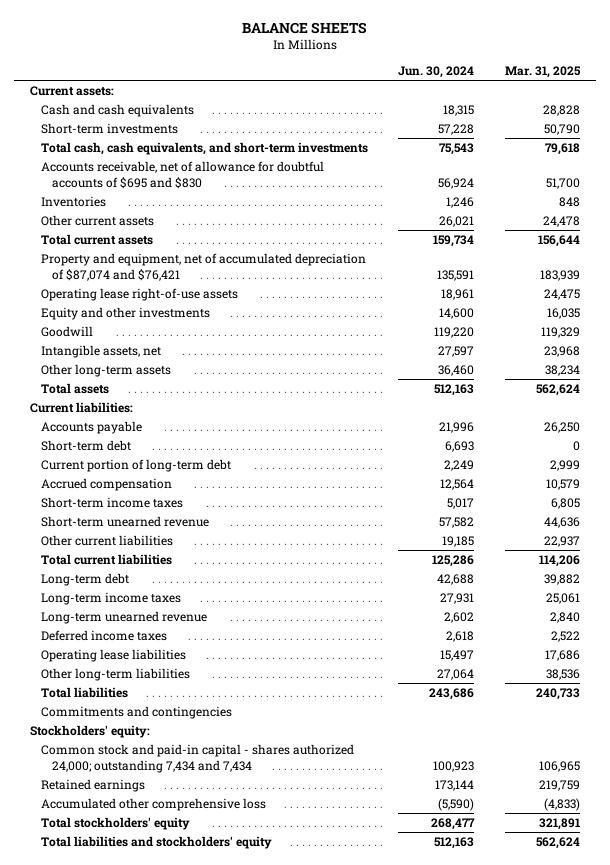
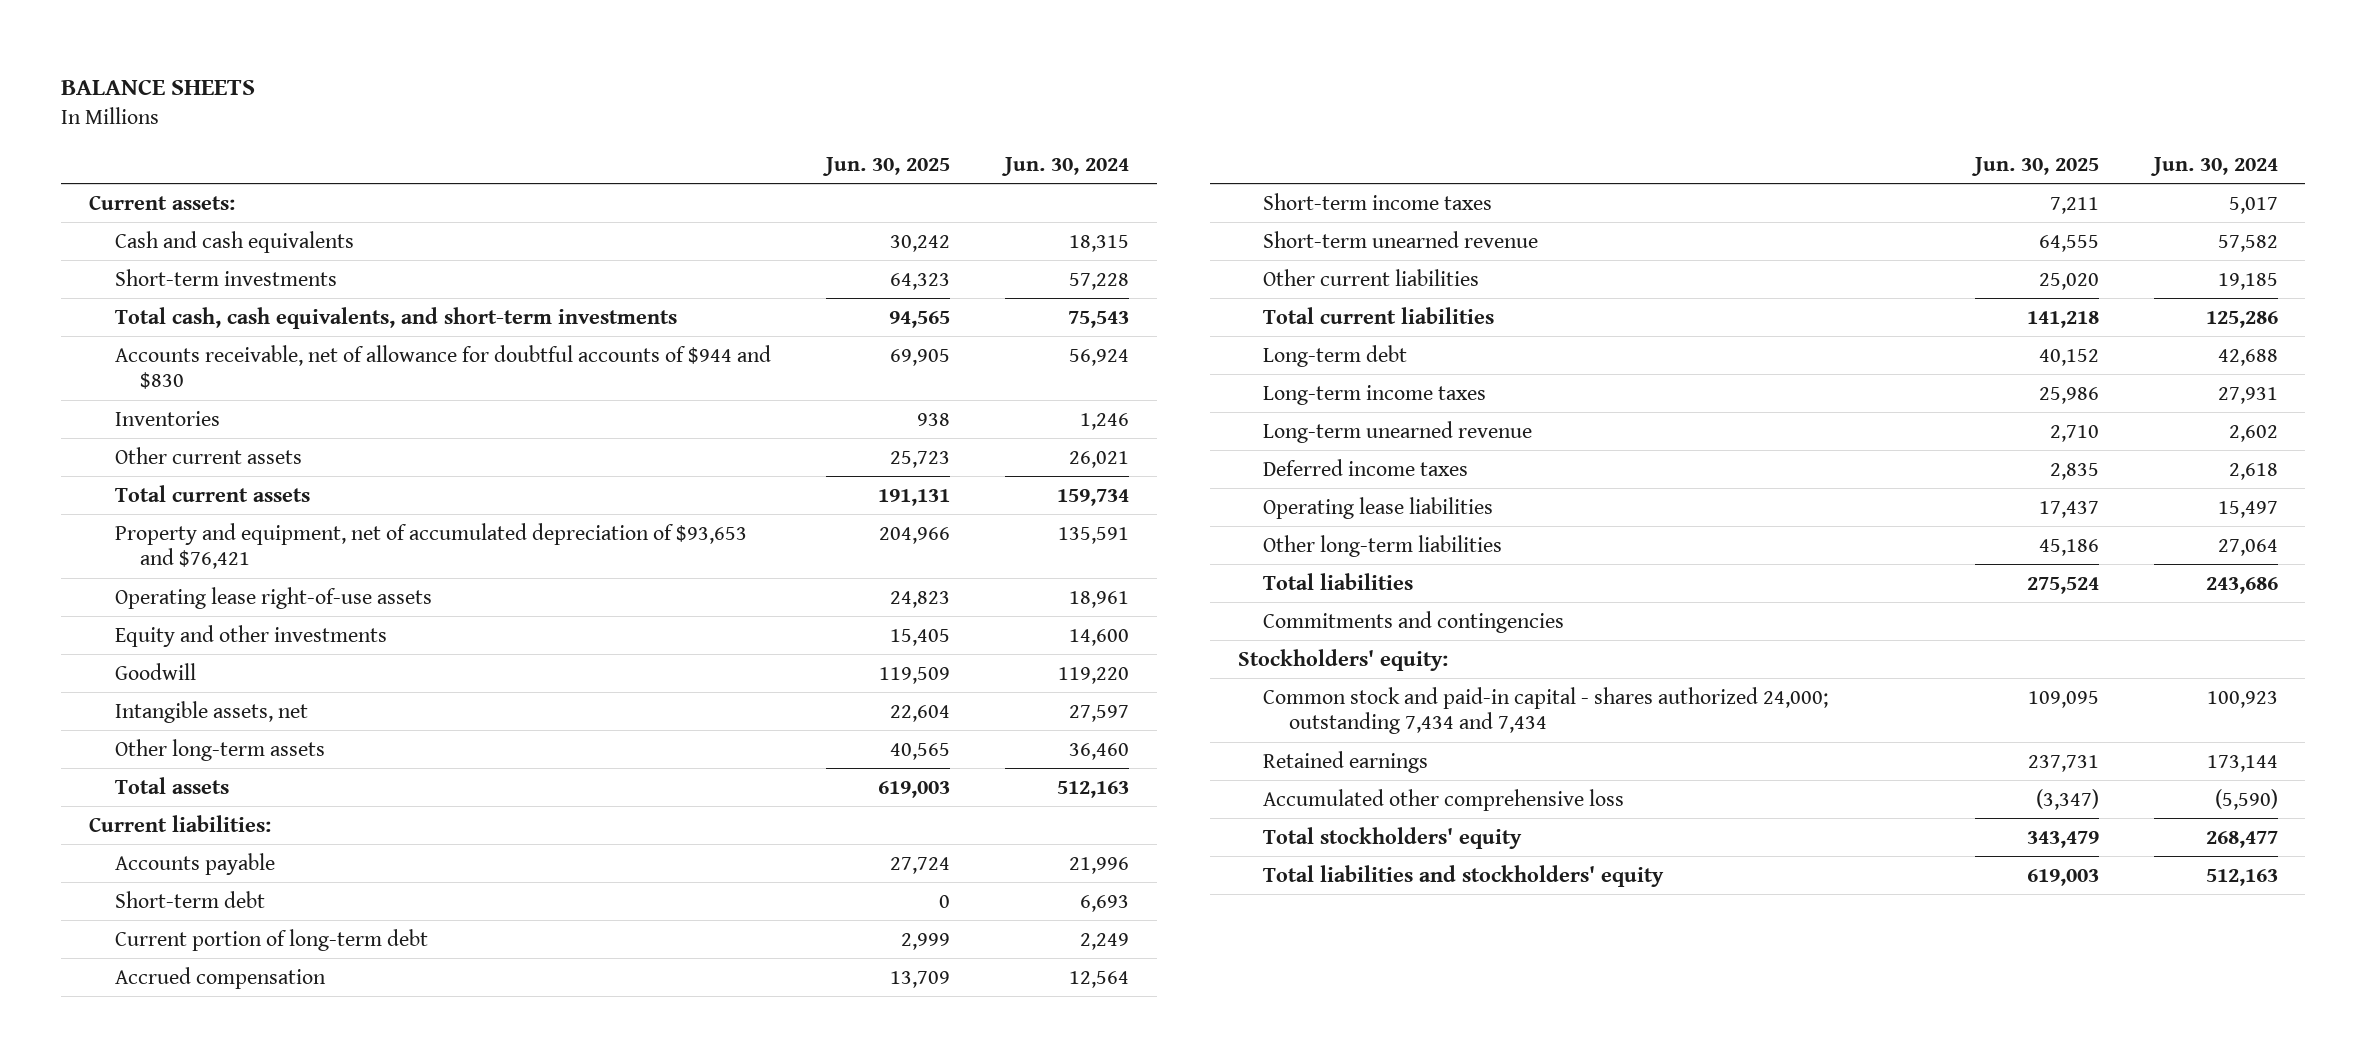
[505,66,582,79] Mar. 31, 2025 -> none
none -> [821,156,950,176] Jun. 30, 2025
[40,160,324,189] Accounts receivable, net of allowance for doubtful accounts of $695 and $830 -> [114,344,771,390] Accounts receivable, net of allowance for doubtful accounts of $944 and $830
[40,252,366,281] Property and equipment, net of accumulated depreciation of $87,074 and $76,421 -> [114,522,747,570] Property and equipment, net of accumulated depreciation of $93,653 and $76,421

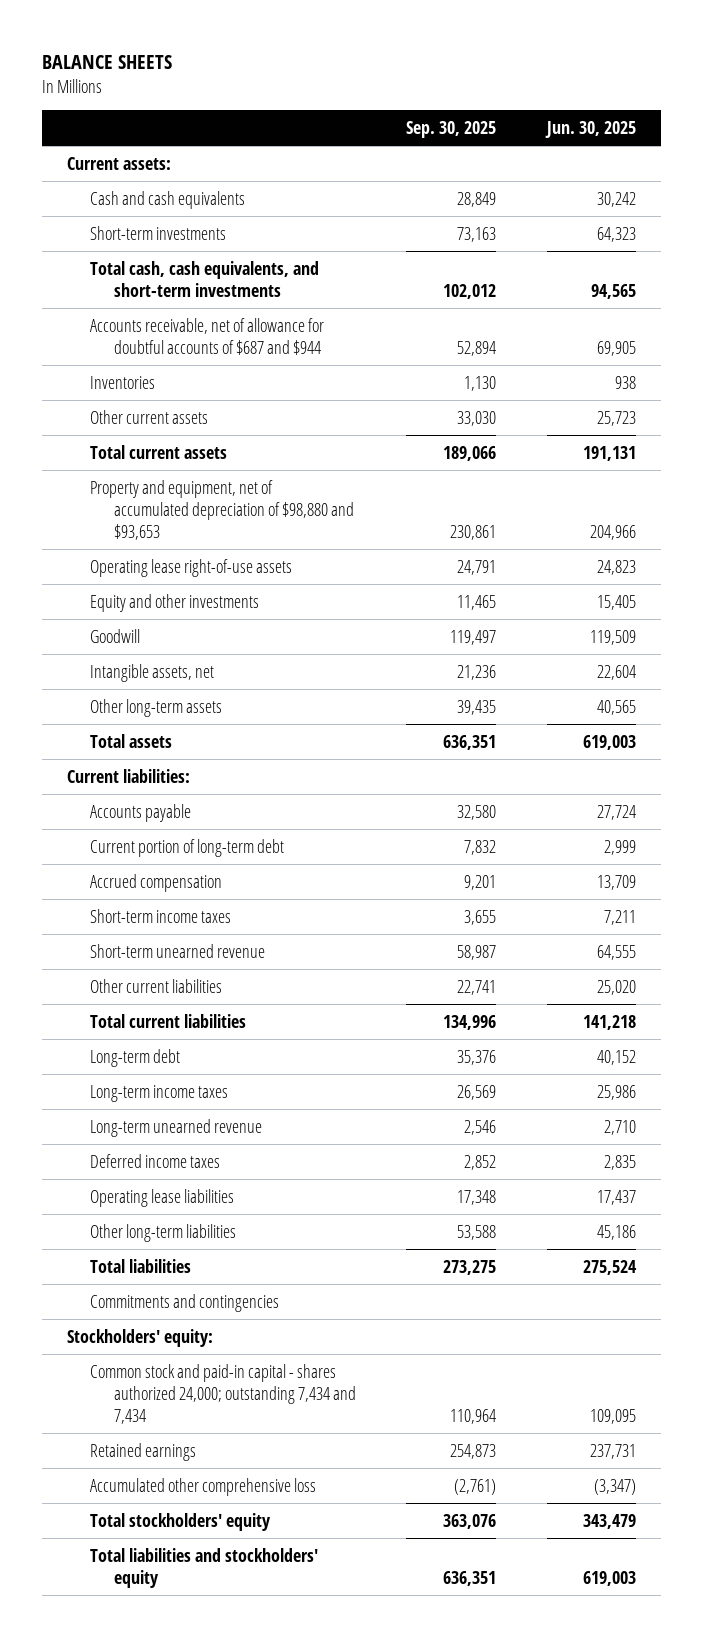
[1000,156,1129,176] Jun. 30, 2024 -> none
none -> [406,120,497,138] Sep. 30, 2025
[114,344,771,390] Accounts receivable, net of allowance for doubtful accounts of $944 and $830 -> [90,317,325,355] Accounts receivable, net of allowance for doubtful accounts of $687 and $944
[114,522,747,570] Property and equipment, net of accumulated depreciation of $93,653 and $76,421 -> [90,479,354,540] Property and equipment, net of accumulated depreciation of $98,880 and $93,653
[114,890,265,908] Short-term debt -> none

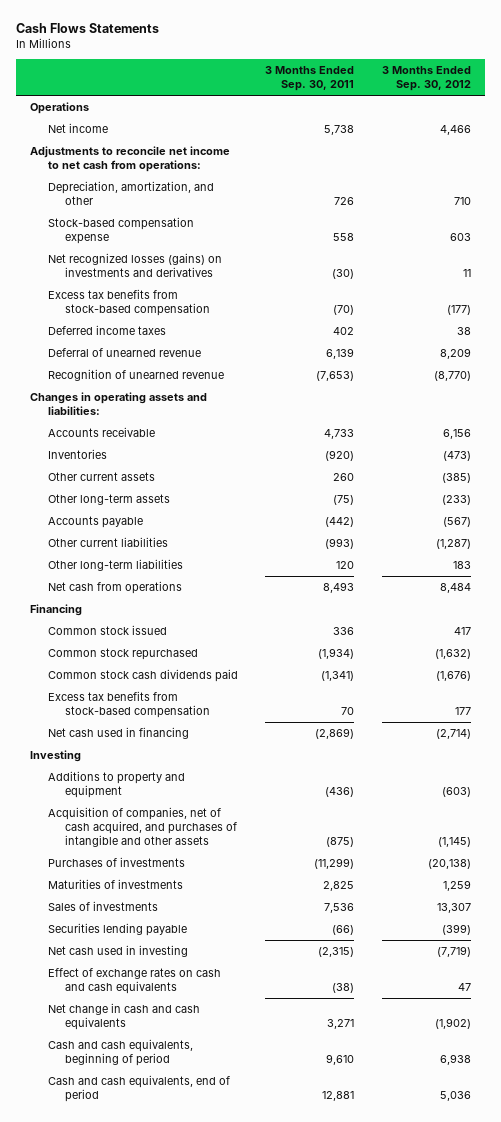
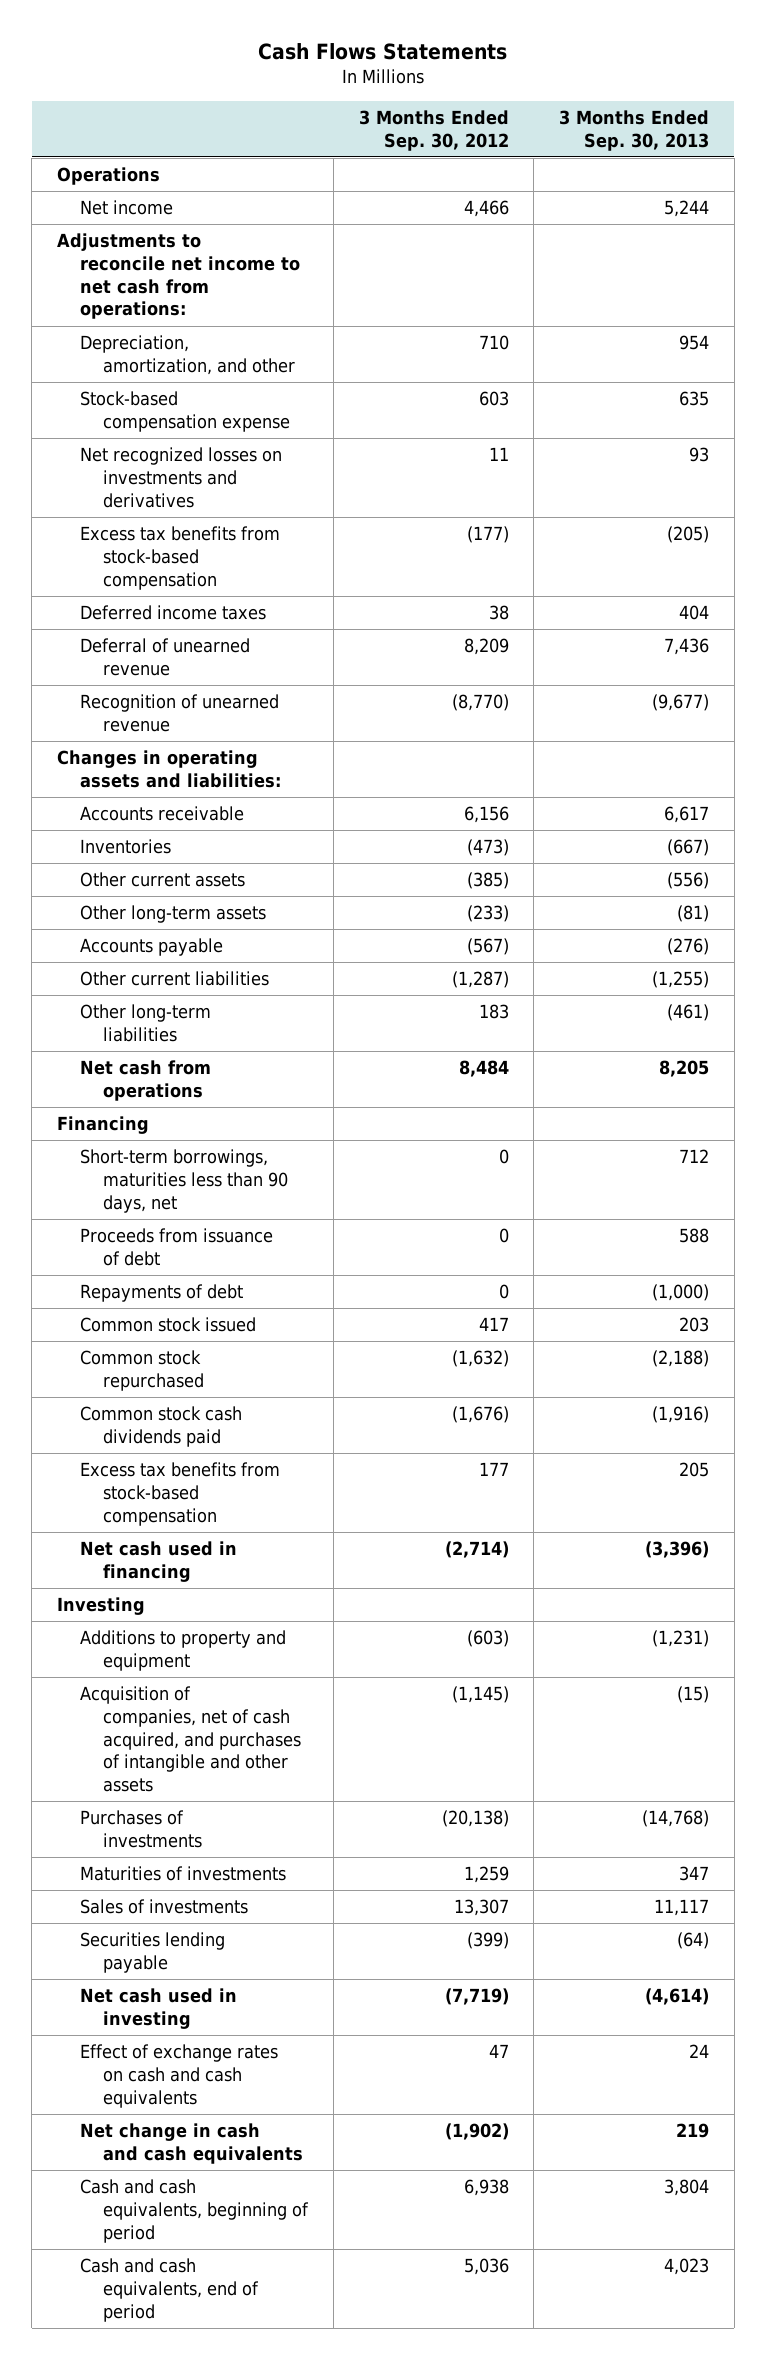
[265,66,355,92] 3 Months Ended Sep. 30, 2011 -> none
none -> [559,109,710,151] 3 Months Ended Sep. 30, 2013
[47,253,222,278] Net recognized losses (gains) on investments and derivatives -> [80,447,283,508] Net recognized losses on investments and derivatives
none -> [80,1149,288,1213] Short-term borrowings, maturities less than 90 days, net
none -> [80,1228,274,1266] Proceeds from issuance of debt
none -> [80,1284,244,1303] Repayments of debt

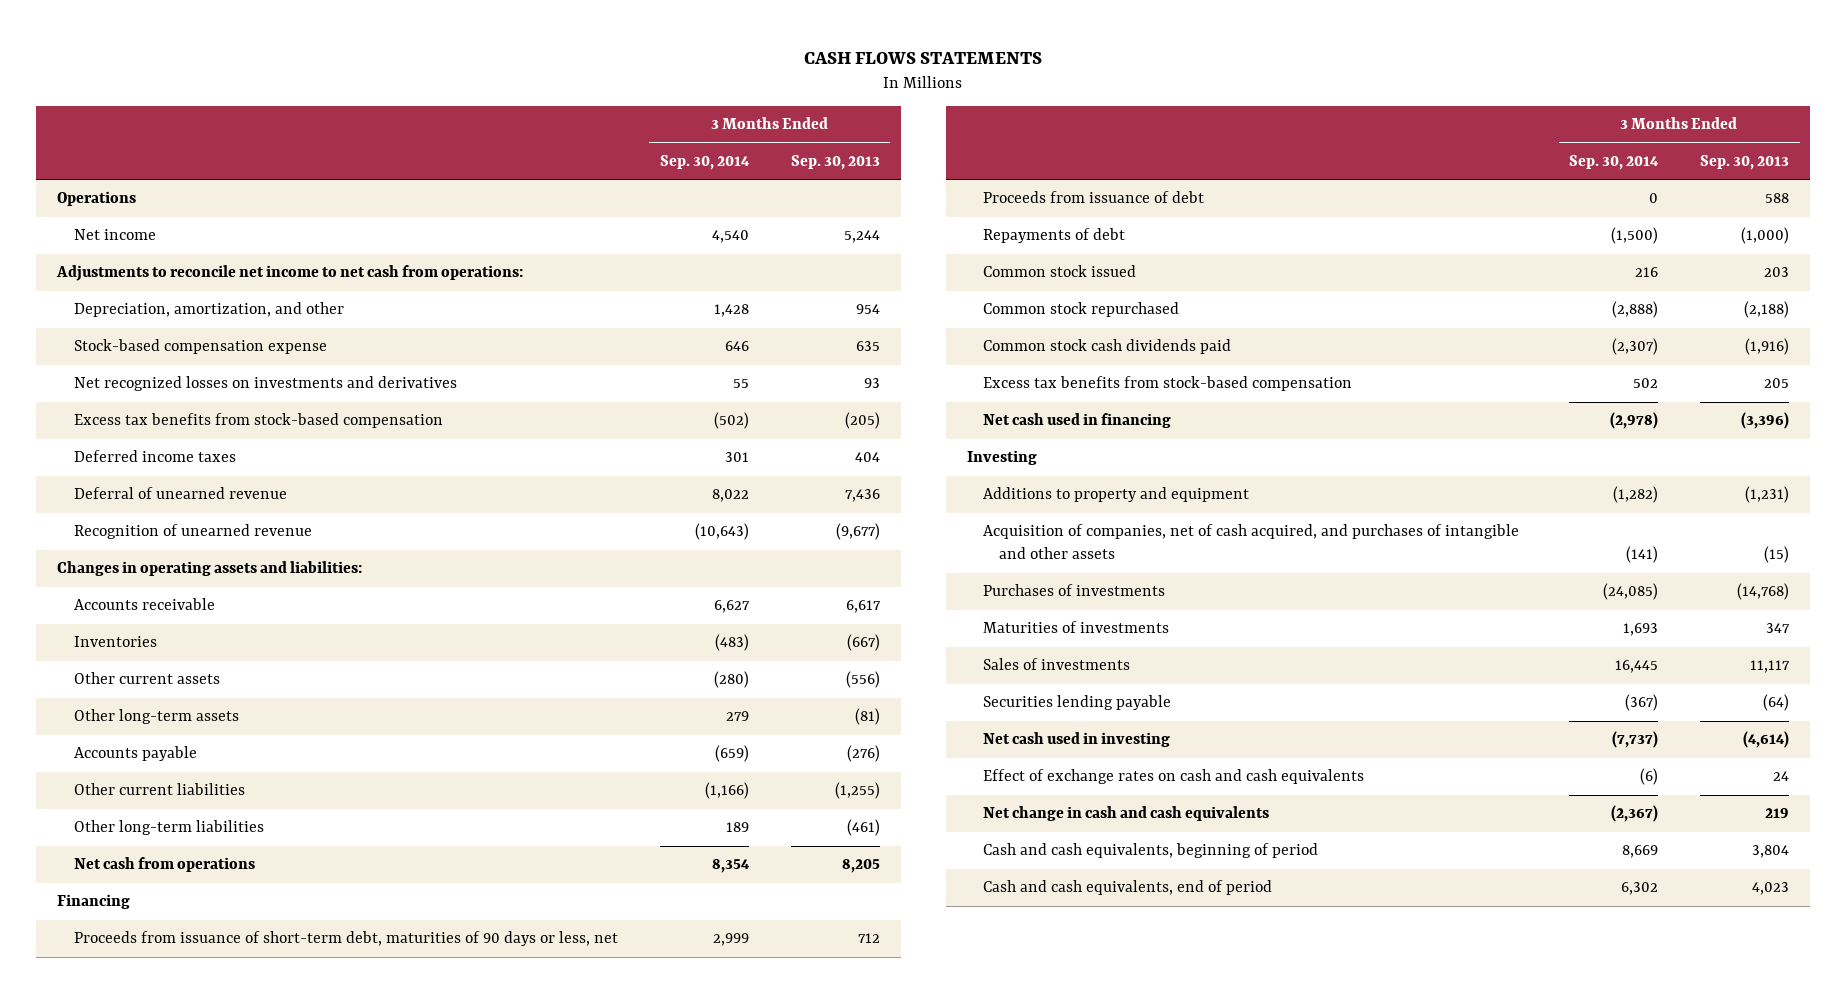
[258,43,508,61] Cash Flows Statements -> [804,52,1043,65] CASH FLOWS STATEMENTS
[358,109,509,151] 3 Months Ended Sep. 30, 2012 -> none
none -> [659,155,750,171] Sep. 30, 2014
[80,1149,288,1213] Short-term borrowings, maturities less than 90 days, net -> [73,931,618,947] Proceeds from issuance of short-term debt, maturities of 90 days or less, net

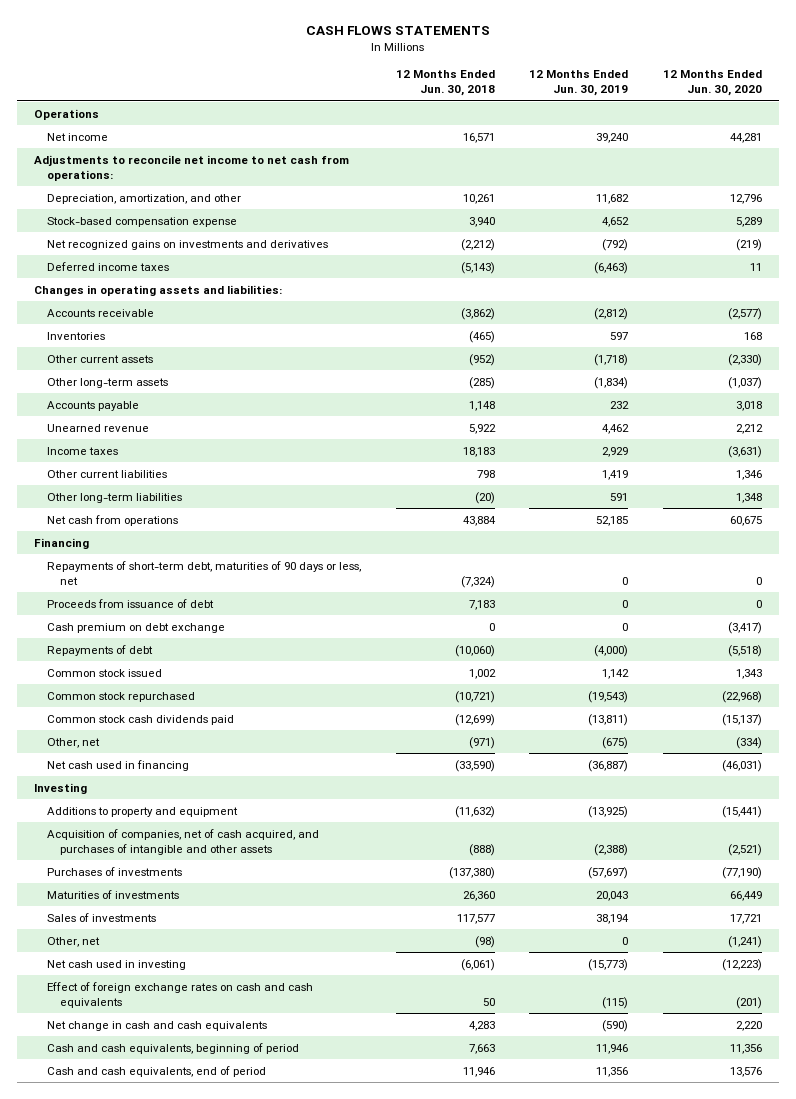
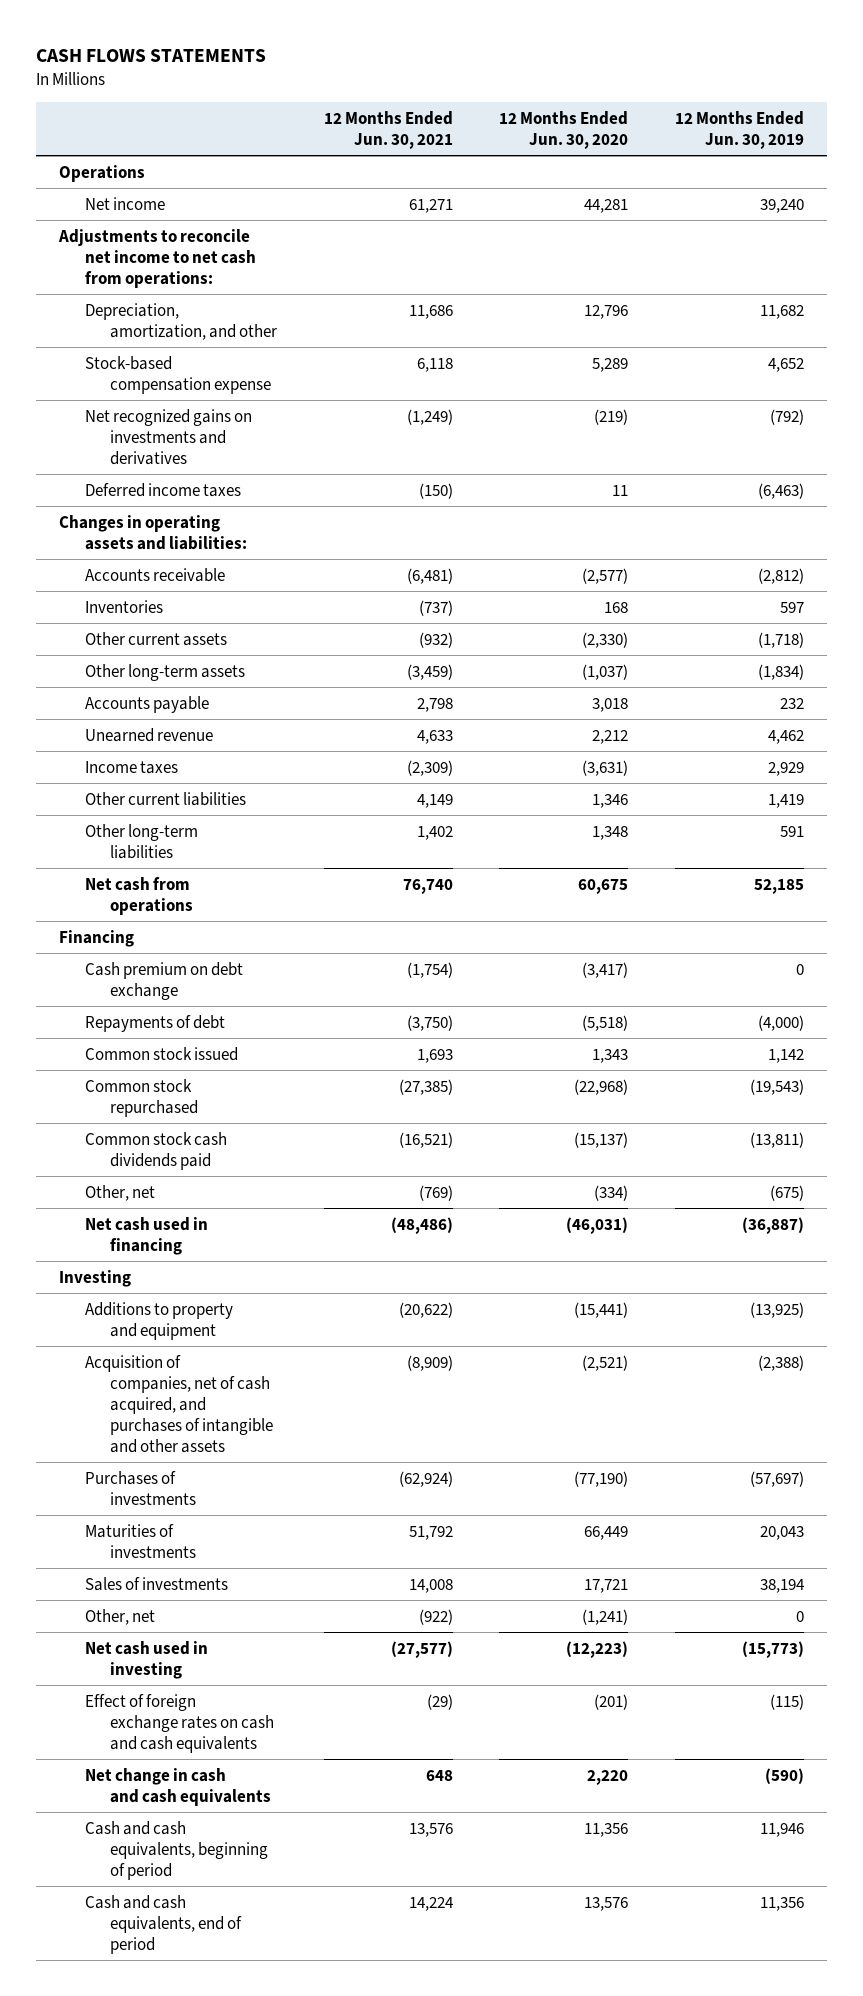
[395,70,495,97] 12 Months Ended Jun. 30, 2018 -> none
none -> [323,110,453,149] 12 Months Ended Jun. 30, 2021
[47,560,362,585] Repayments of short-term debt, maturities of 90 days or less, net -> none
[47,598,215,608] Proceeds from issuance of debt -> none

